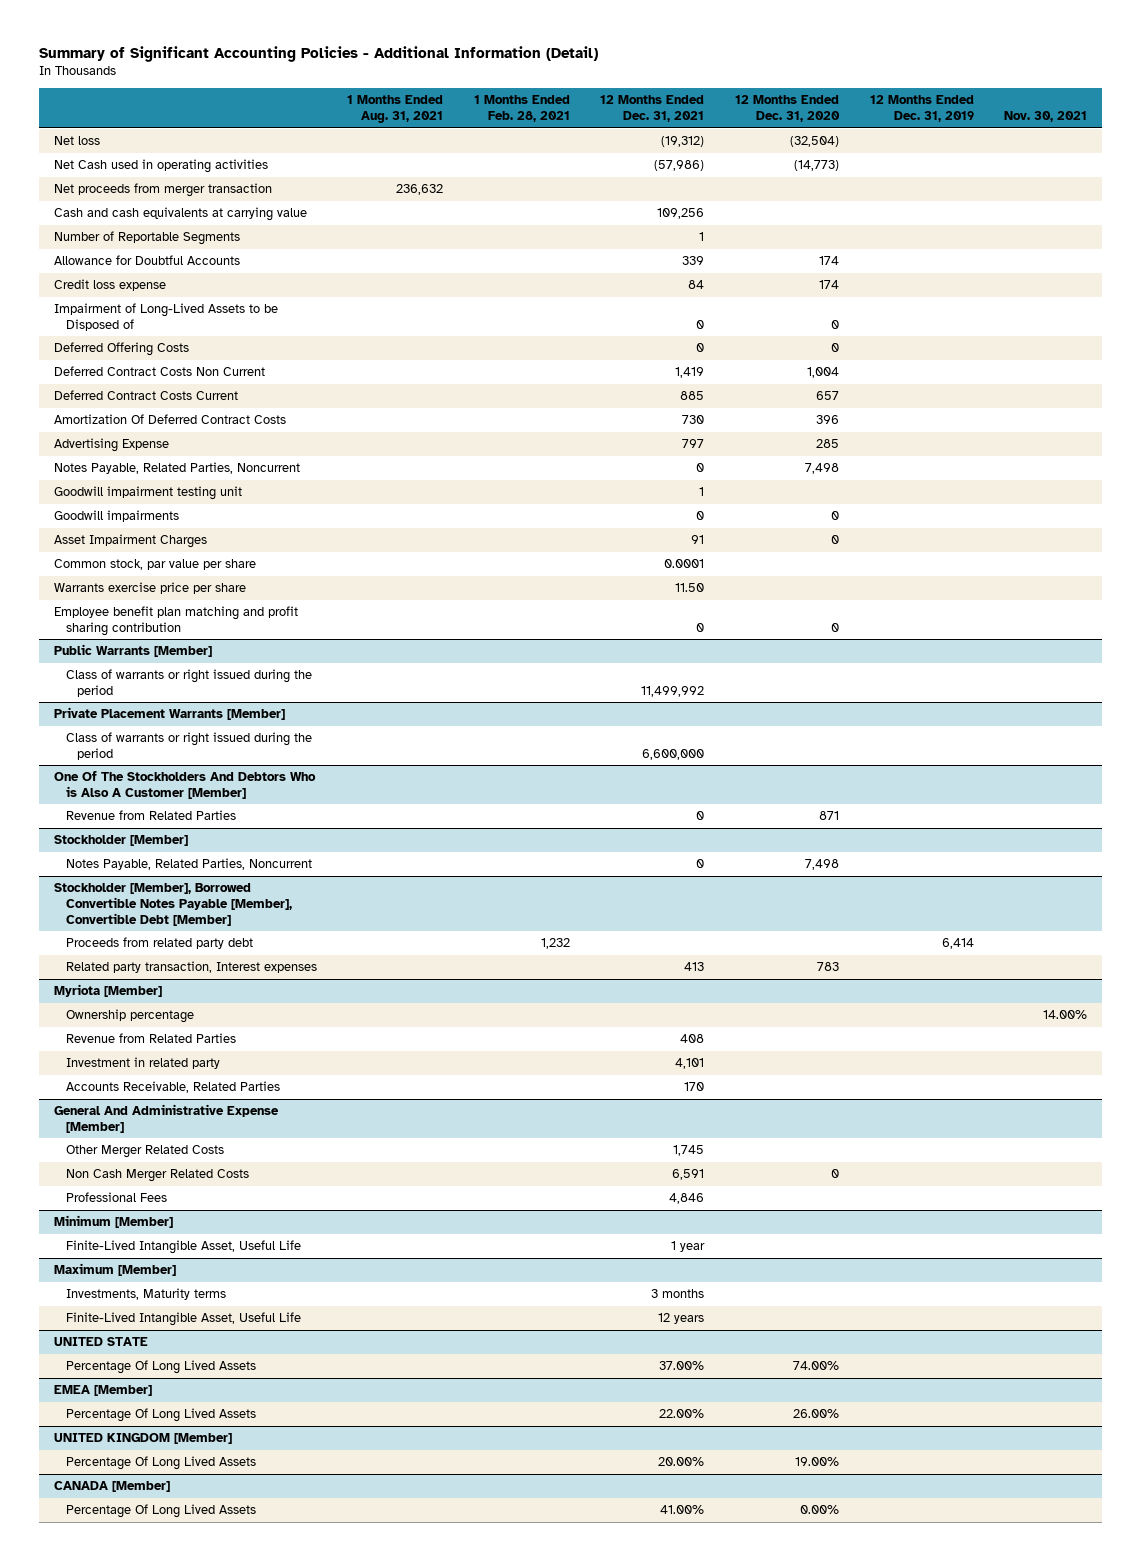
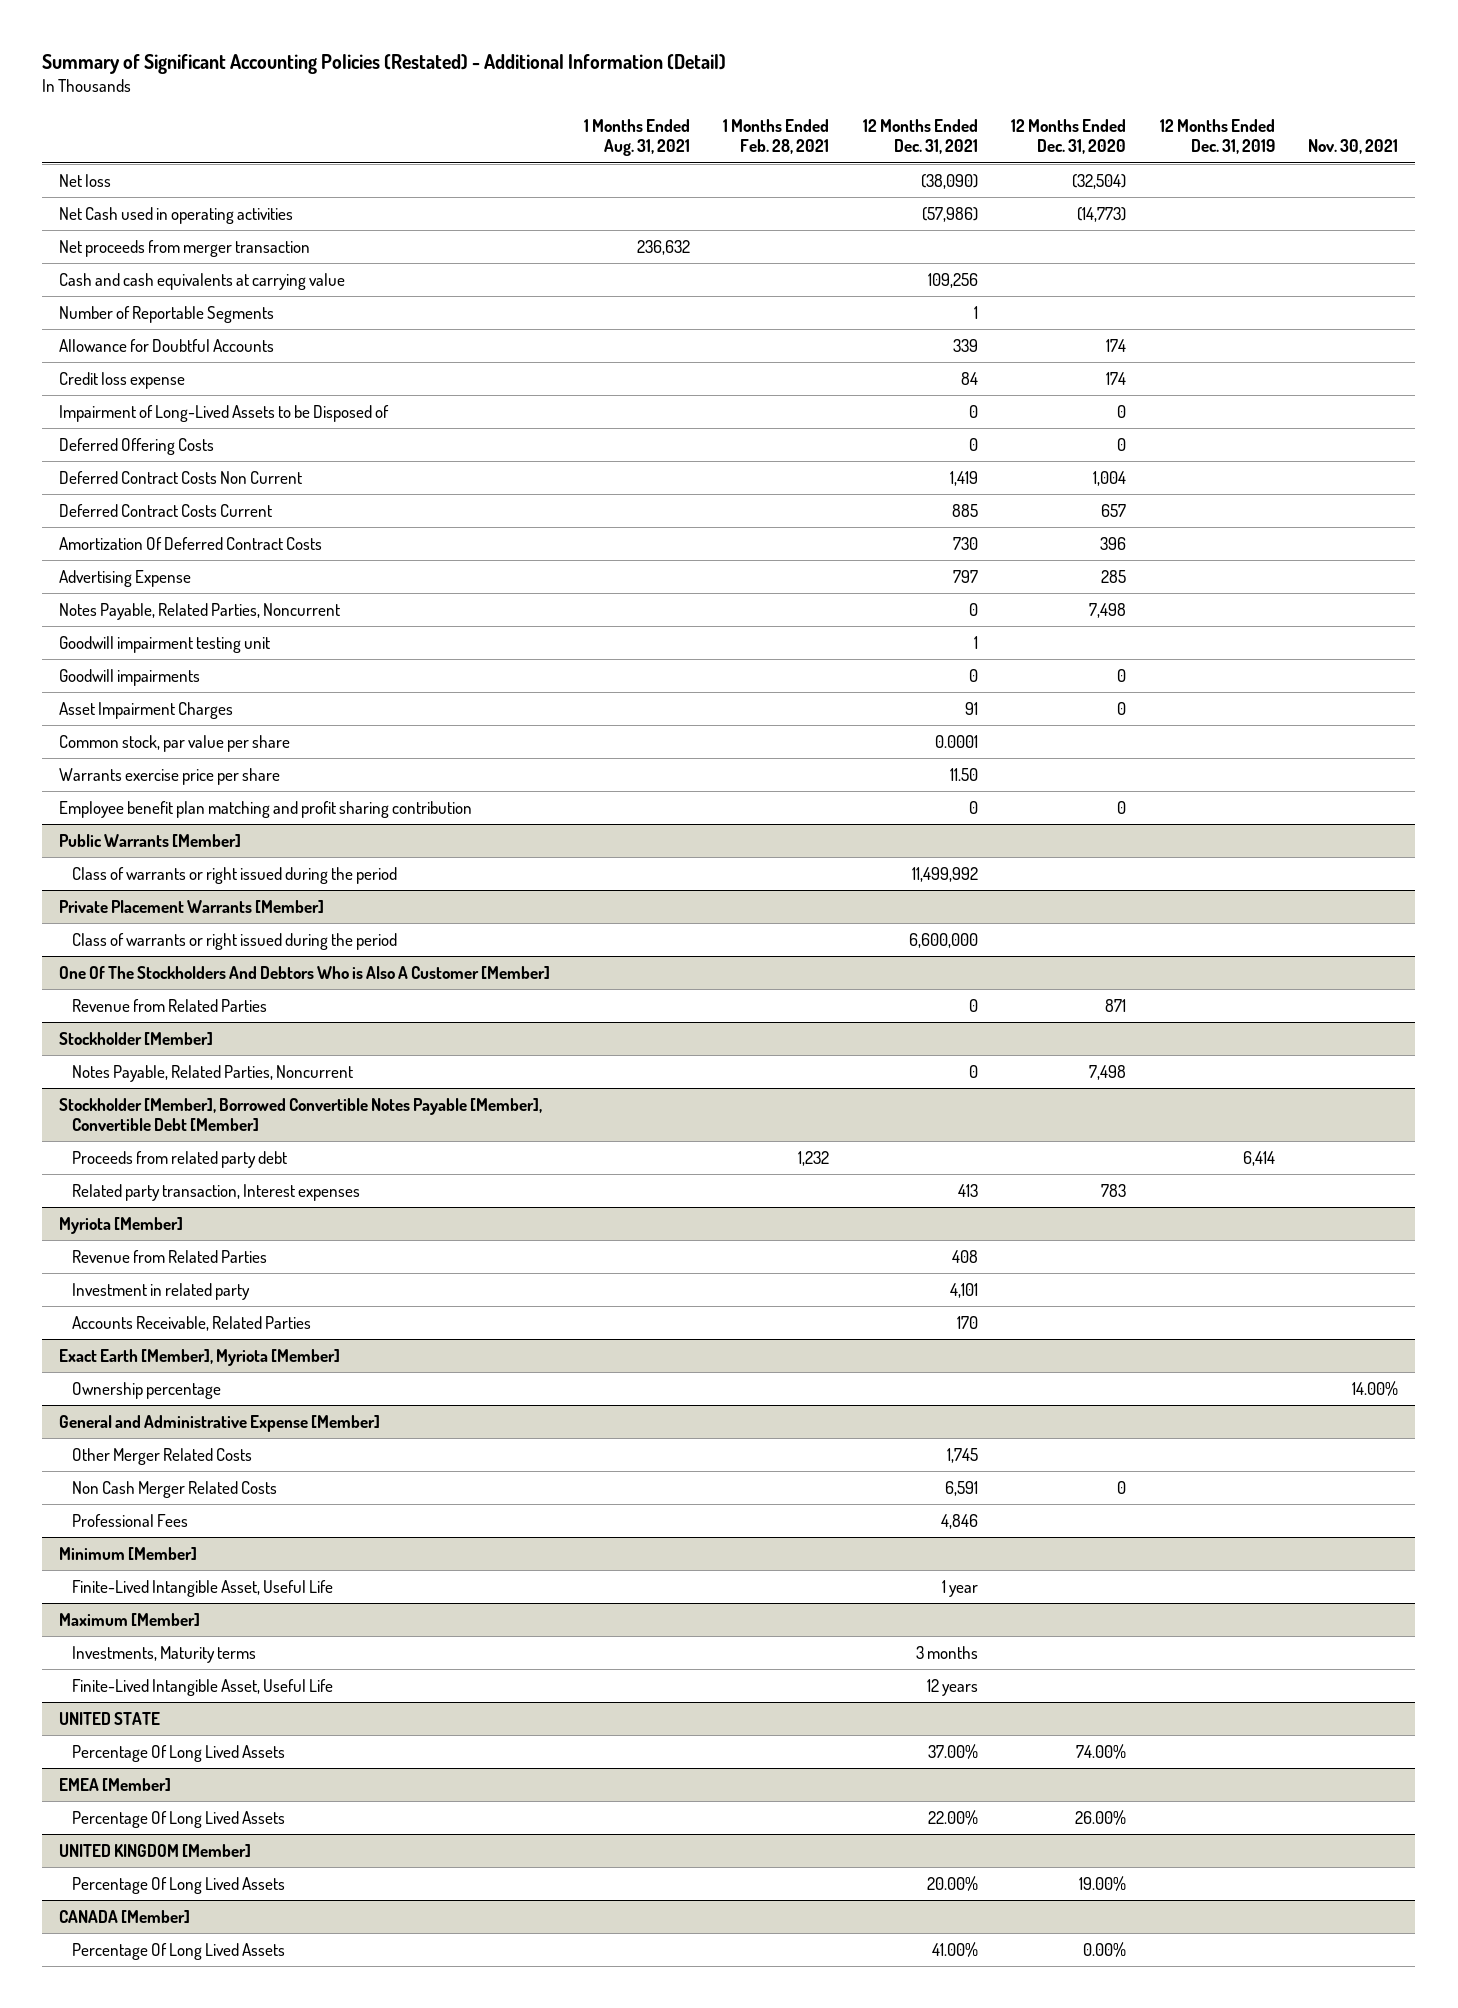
[38,46,598,63] Summary of Significant Accounting Policies - Additional Information (Detail) -> [42,53,727,74] Summary of Significant Accounting Policies (Restated) - Additional Information (Detail)
[661,136,705,148] (19,312) -> [920,173,978,189] (38,090)
[65,1009,194,1024] Ownership percentage -> none
none -> [59,1348,341,1366] Exact Earth [Member], Myriota [Member]
none -> [71,1381,221,1399] Ownership percentage
[54,1104,280,1133] General And Administrative Expense [Member] -> [59,1414,381,1432] General and Administrative Expense [Member]

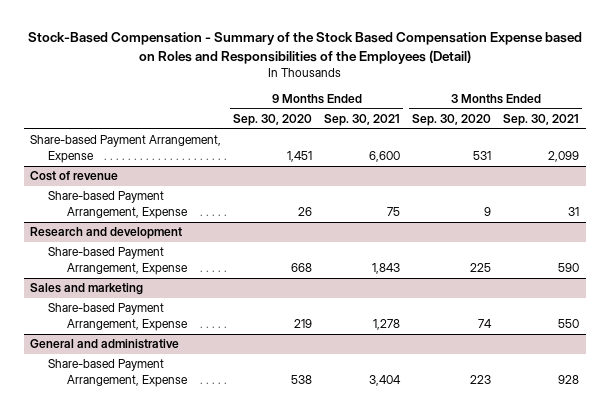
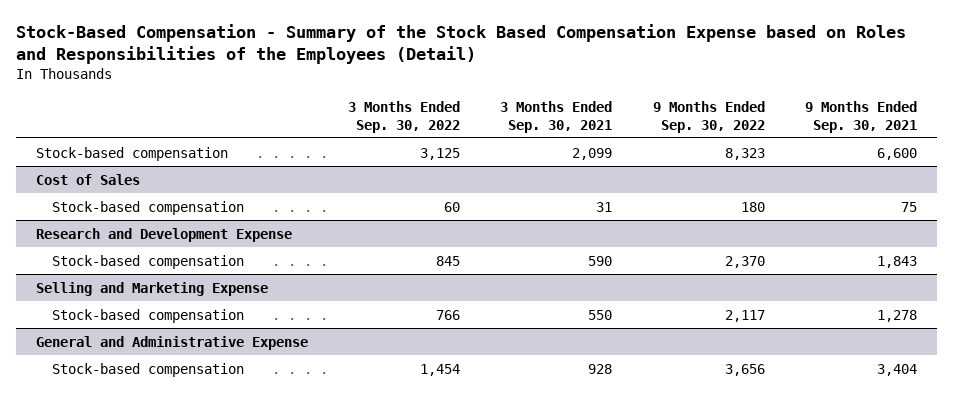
[232,114,312,127] Sep. 30, 2020 -> none
[412,114,492,127] Sep. 30, 2020 -> none
none -> [348,101,461,133] 3 Months Ended Sep. 30, 2022
none -> [652,101,765,133] 9 Months Ended Sep. 30, 2022
[29,135,221,163] Share-based Payment Arrangement, Expense -> [36,146,229,161] Stock-based compensation
[29,171,118,182] Cost of revenue -> [36,173,141,185] Cost of Sales
[48,191,188,219] Share-based Payment Arrangement, Expense -> [51,200,244,215] Stock-based compensation
[29,227,182,240] Research and development -> [36,227,293,242] Research and Development Expense
[48,247,188,275] Share-based Payment Arrangement, Expense -> [51,254,244,269] Stock-based compensation
[29,283,143,296] Sales and marketing -> [36,281,269,296] Selling and Marketing Expense
[48,303,188,331] Share-based Payment Arrangement, Expense -> [51,308,244,323] Stock-based compensation
[29,339,179,350] General and administrative -> [36,335,309,350] General and Administrative Expense
[48,359,188,387] Share-based Payment Arrangement, Expense -> [51,362,244,377] Stock-based compensation

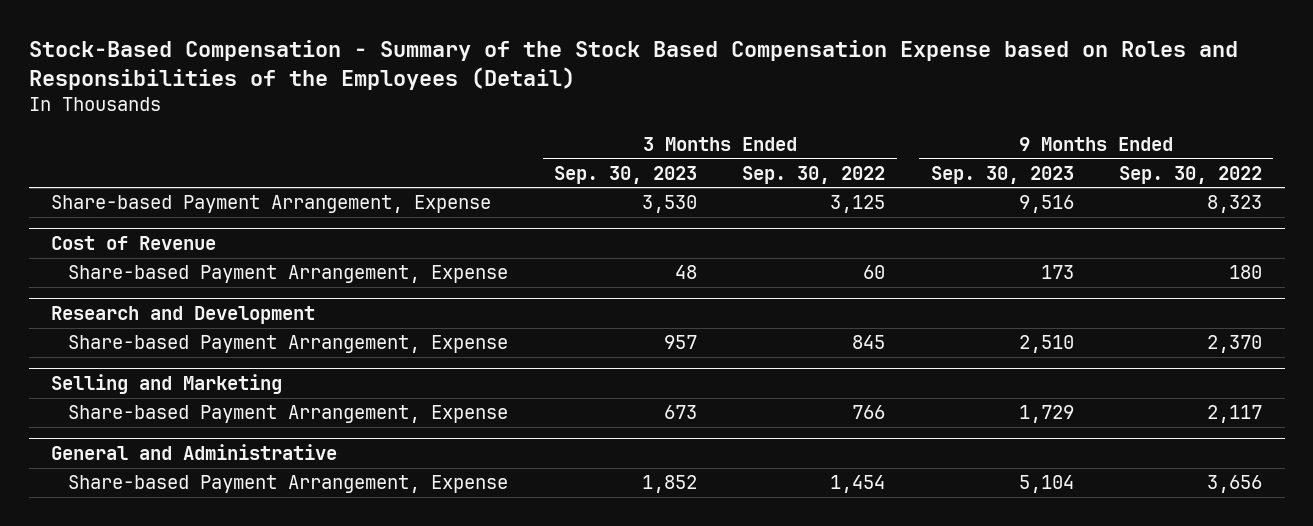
[500,101,613,133] 3 Months Ended Sep. 30, 2021 -> none
[804,101,917,133] 9 Months Ended Sep. 30, 2021 -> none
none -> [553,165,697,184] Sep. 30, 2023
none -> [930,165,1074,184] Sep. 30, 2023
[36,146,229,161] Stock-based compensation -> [51,195,492,214] Share-based Payment Arrangement, Expense
[36,173,141,185] Cost of Sales -> [51,235,217,250] Cost of Revenue
[51,200,244,215] Stock-based compensation -> [68,265,509,284] Share-based Payment Arrangement, Expense
[36,227,293,242] Research and Development Expense -> [51,305,316,324] Research and Development
[51,254,244,269] Stock-based compensation -> [68,335,509,354] Share-based Payment Arrangement, Expense
[36,281,269,296] Selling and Marketing Expense -> [51,373,283,394] Selling and Marketing
[51,308,244,323] Stock-based compensation -> [68,405,509,424] Share-based Payment Arrangement, Expense
[36,335,309,350] General and Administrative Expense -> [51,443,338,460] General and Administrative
[51,362,244,377] Stock-based compensation -> [68,475,509,494] Share-based Payment Arrangement, Expense

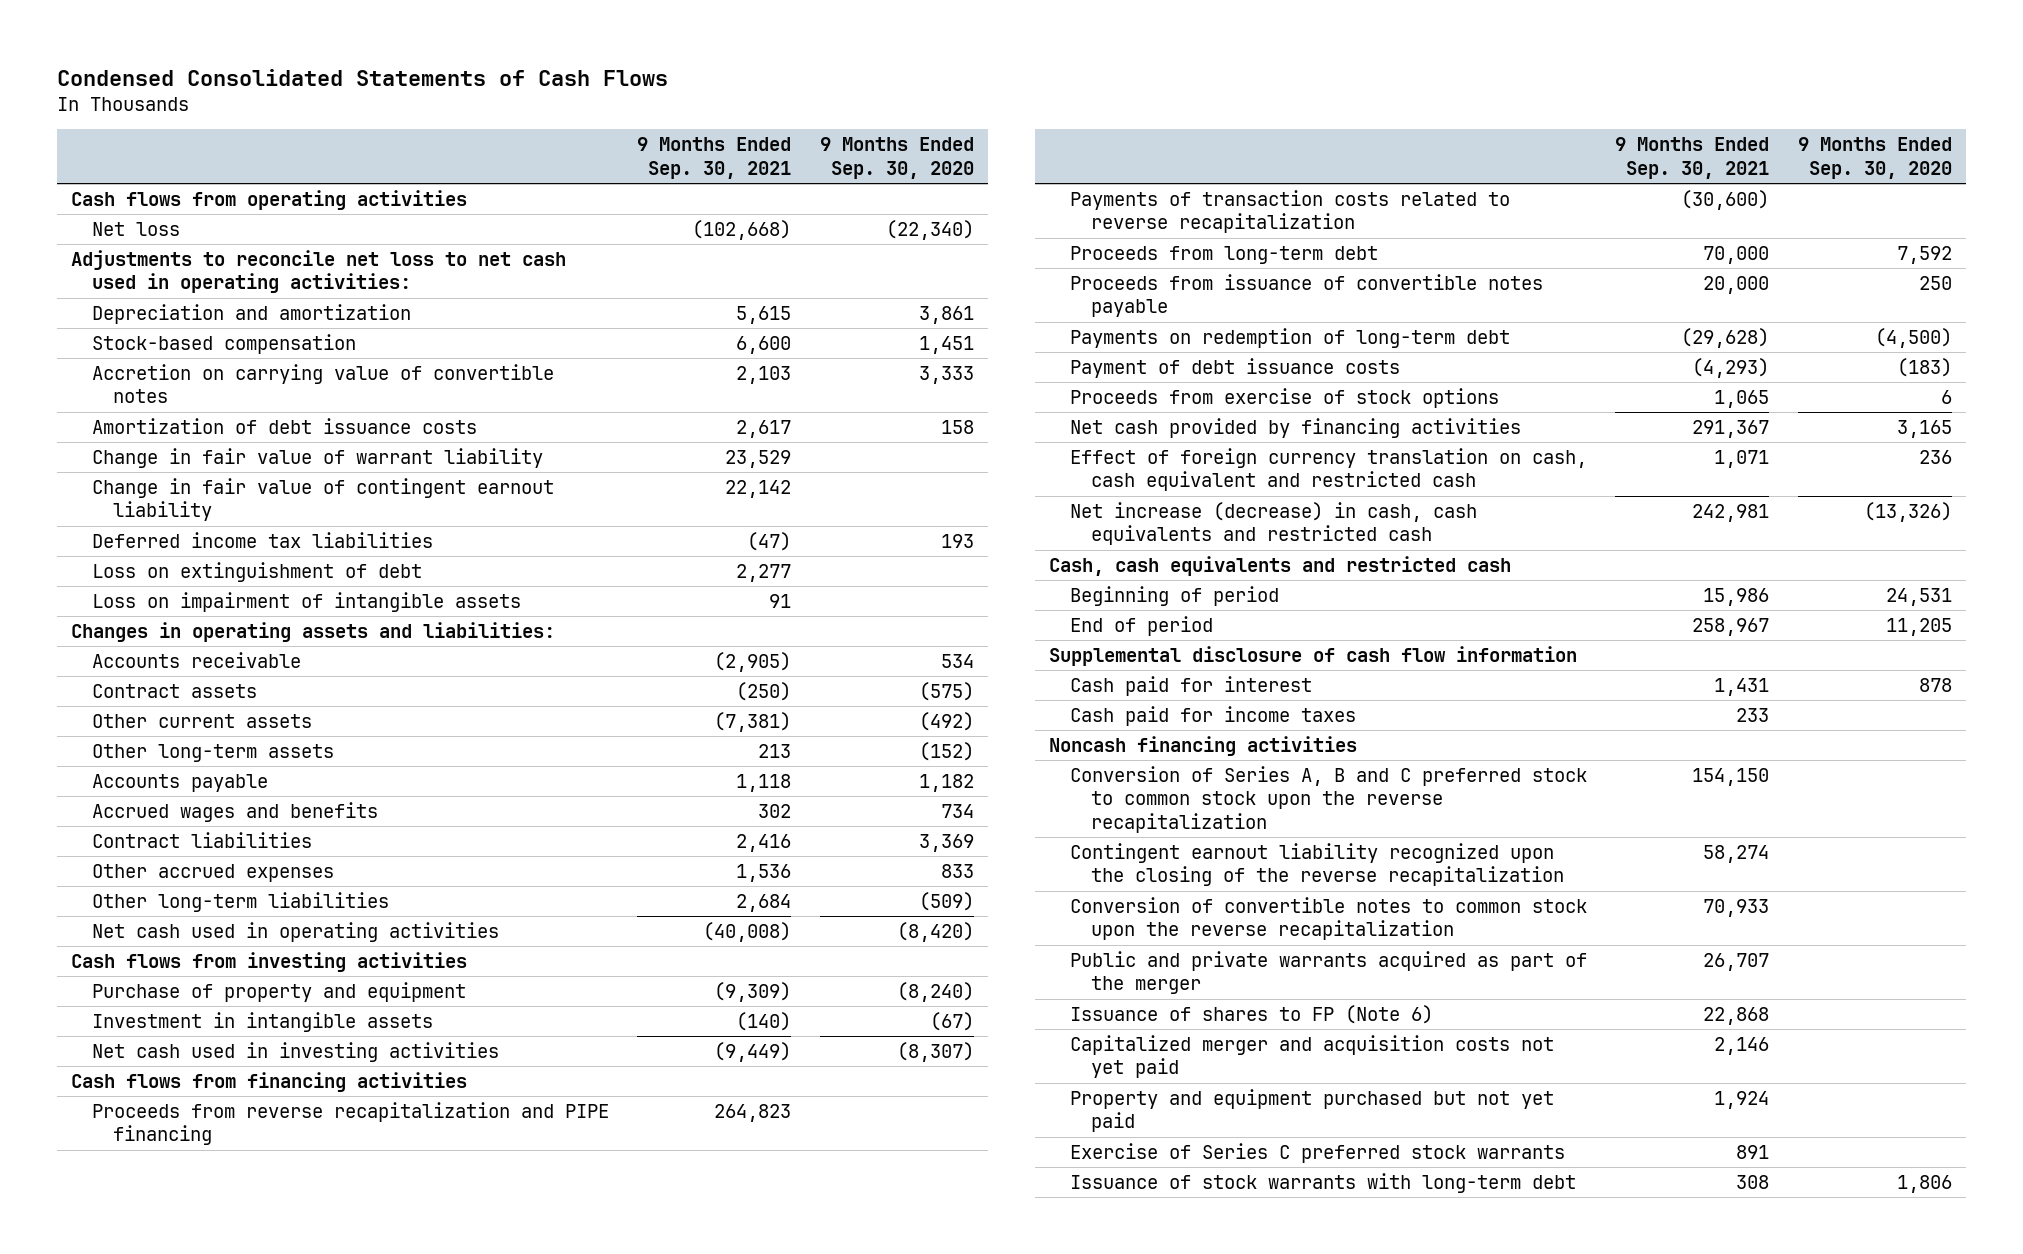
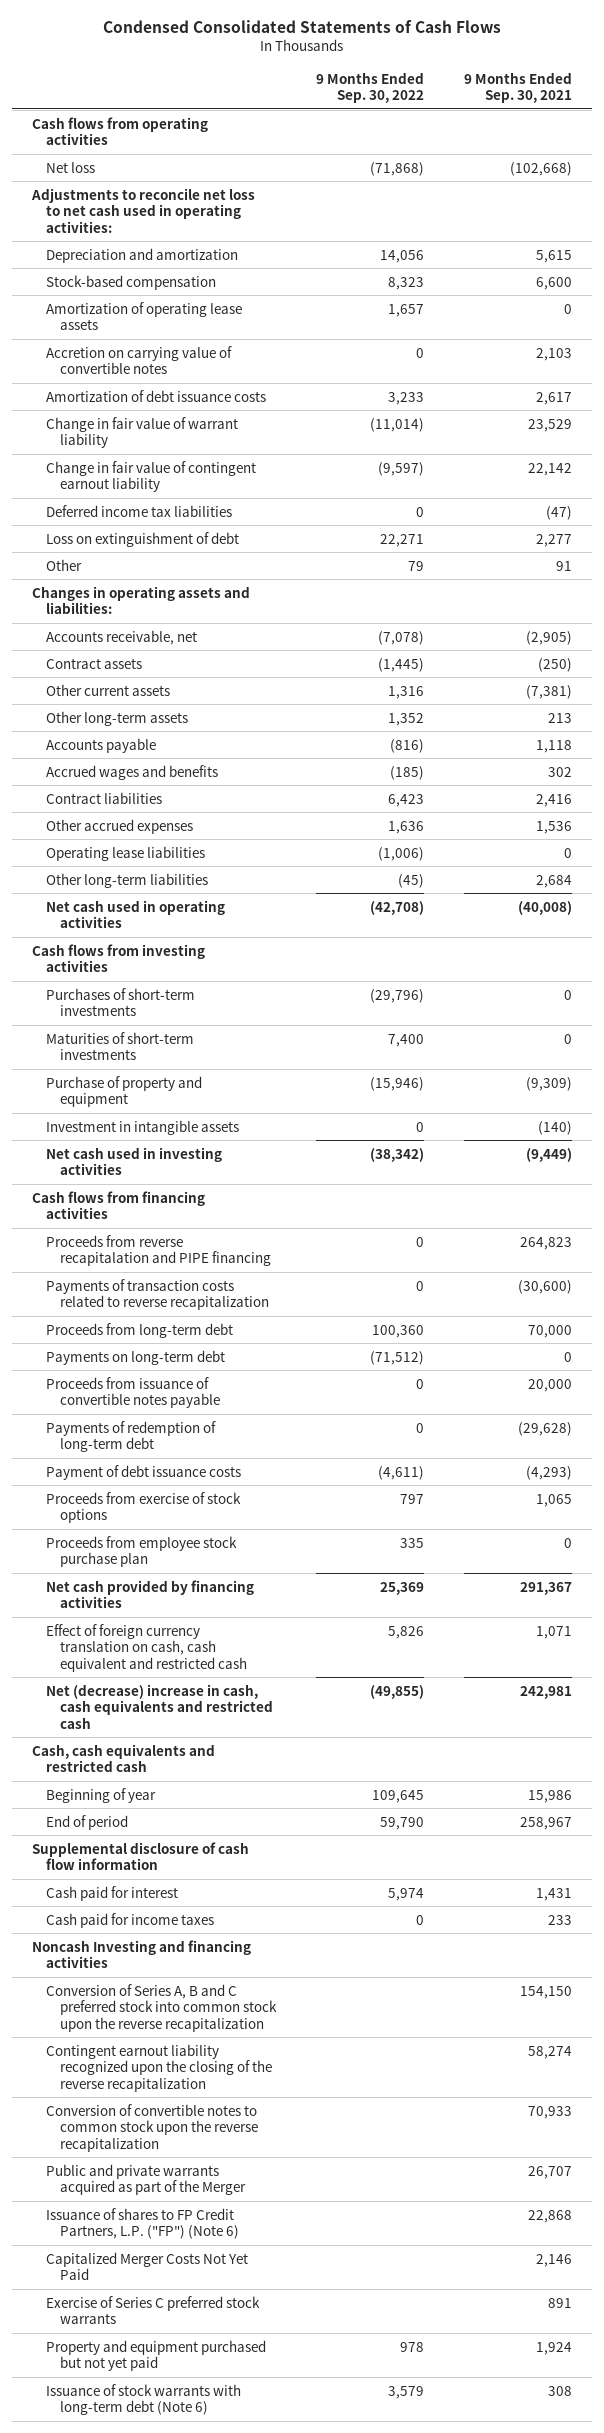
[819,137,974,179] 9 Months Ended Sep. 30, 2020 -> none
none -> [315,71,424,104] 9 Months Ended Sep. 30, 2022
none -> [45,301,242,331] Amortization of operating lease assets
[91,591,521,612] Loss on impairment of intangible assets -> none
none -> [45,558,82,571] Other
[91,651,301,668] Accounts receivable -> [45,629,197,645] Accounts receivable, net
none -> [45,845,205,861] Operating lease liabilities
none -> [45,987,195,1017] Purchases of short-term investments
none -> [45,1031,194,1061] Maturities of short-term investments
[91,1101,609,1146] Proceeds from reverse recapitalization and PIPE financing -> [45,1234,271,1267] Proceeds from reverse recapitalation and PIPE financing
none -> [45,1349,225,1365] Payments on long-term debt
[1069,327,1510,348] Payments on redemption of long-term debt -> [45,1420,216,1453] Payments of redemption of long-term debt
none -> [45,1535,237,1568] Proceeds from employee stock purchase plan
[1069,501,1477,546] Net increase (decrease) in cash, cash equivalents and restricted cash -> [45,1683,273,1729] Net (decrease) increase in cash, cash equivalents and restricted cash
[1069,585,1279,606] Beginning of period -> [45,1787,156,1803] Beginning of year
[1048,735,1357,756] Noncash financing activities -> [31,1939,251,1969] Noncash Investing and financing activities
[1069,765,1587,834] Conversion of Series A, B and C preferred stock to common stock upon the reverse recapitalization -> [45,1983,277,2032] Conversion of Series A, B and C preferred stock into common stock upon the reverse recapitalization
[1069,950,1587,995] Public and private warrants acquired as part of the merger -> [45,2163,246,2196] Public and private warrants acquired as part of the Merger
[1069,1004,1433,1024] Issuance of shares to FP (Note 6) -> [45,2207,239,2240] Issuance of shares to FP Credit Partners, L.P. ("FP") (Note 6)
[1069,1034,1554,1079] Capitalized merger and acquisition costs not yet paid -> [45,2251,248,2281] Capitalized Merger Costs Not Yet Paid
[1069,1088,1554,1133] Property and equipment purchased but not yet paid -> [45,2339,266,2372] Property and equipment purchased but not yet paid
[1069,1172,1576,1193] Issuance of stock warrants with long-term debt -> [45,2383,241,2416] Issuance of stock warrants with long-term debt (Note 6)

